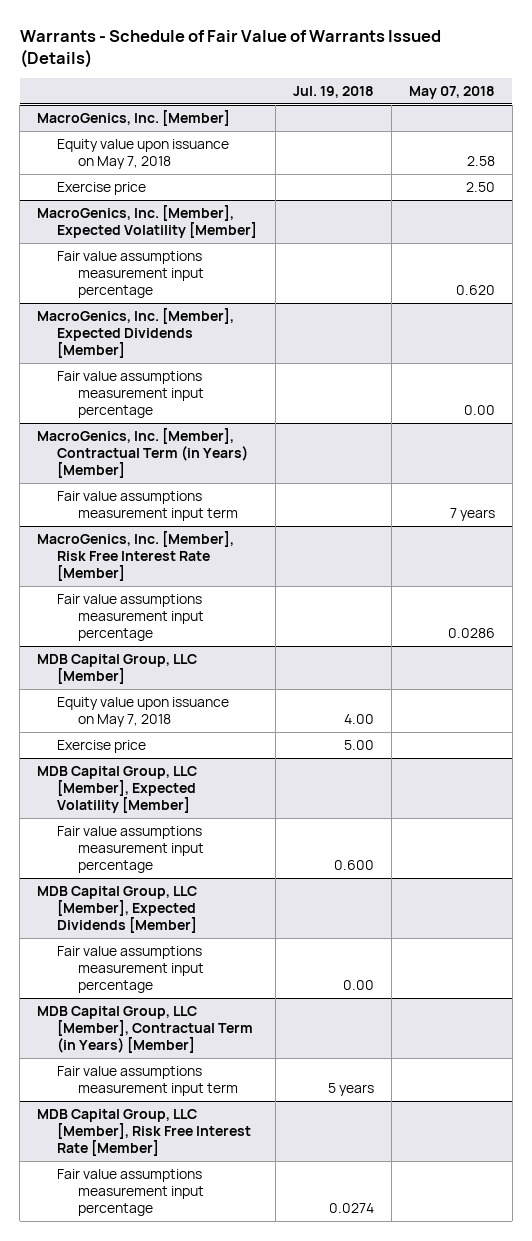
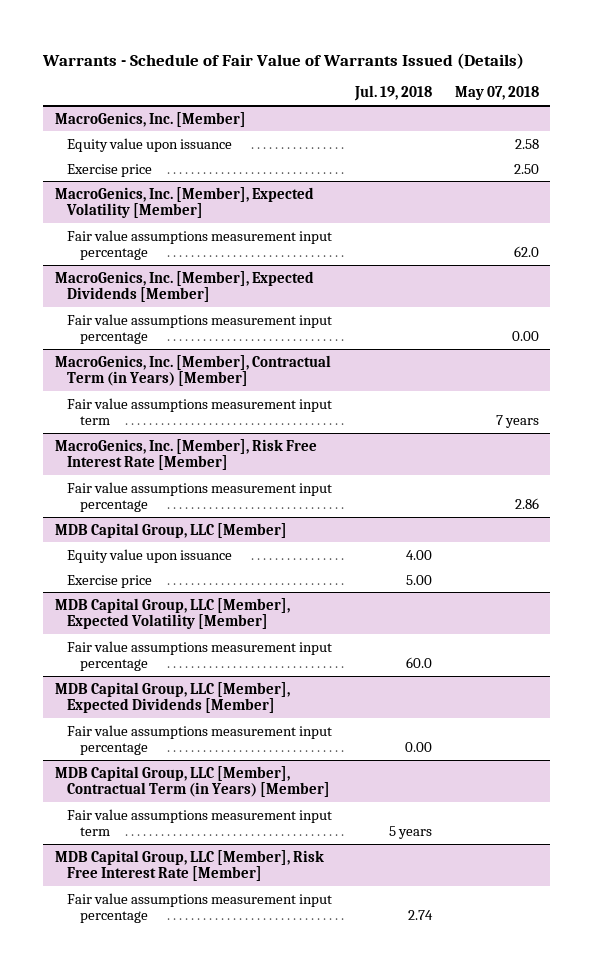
[57,139,230,170] Equity value upon issuance on May 7, 2018 -> [67,137,233,152] Equity value upon issuance
[455,284,495,295] 0.620 -> [513,246,539,258] 62.0
[447,627,495,638] 0.0286 -> [514,498,539,510] 2.86
[57,697,230,728] Equity value upon issuance on May 7, 2018 -> [67,548,233,563] Equity value upon issuance
[333,859,374,870] 0.600 -> [406,657,433,669] 60.0
[328,1202,374,1213] 0.0274 -> [408,910,434,921] 2.74

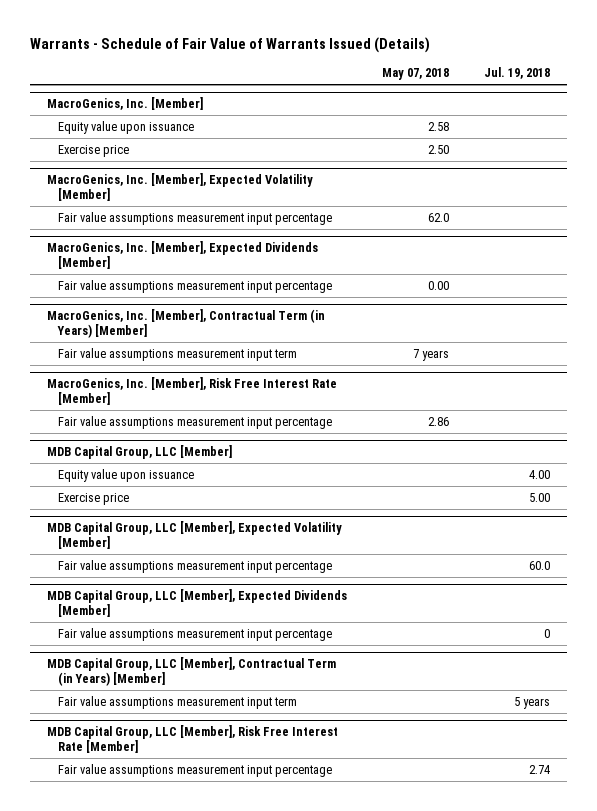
[405,742,433,753] 0.00 -> [543,628,550,638] 0

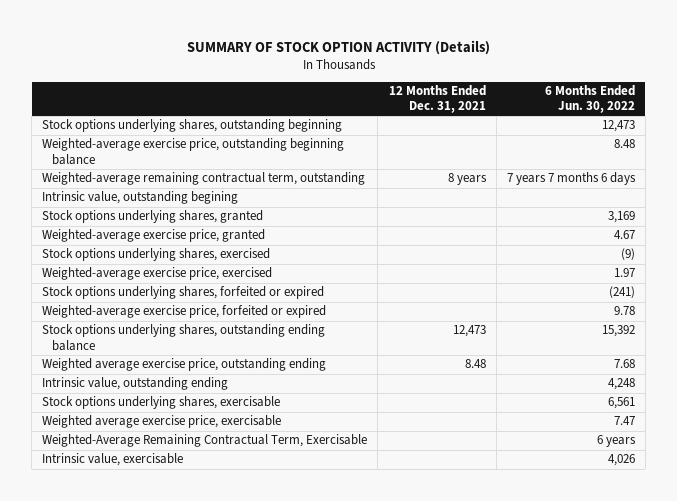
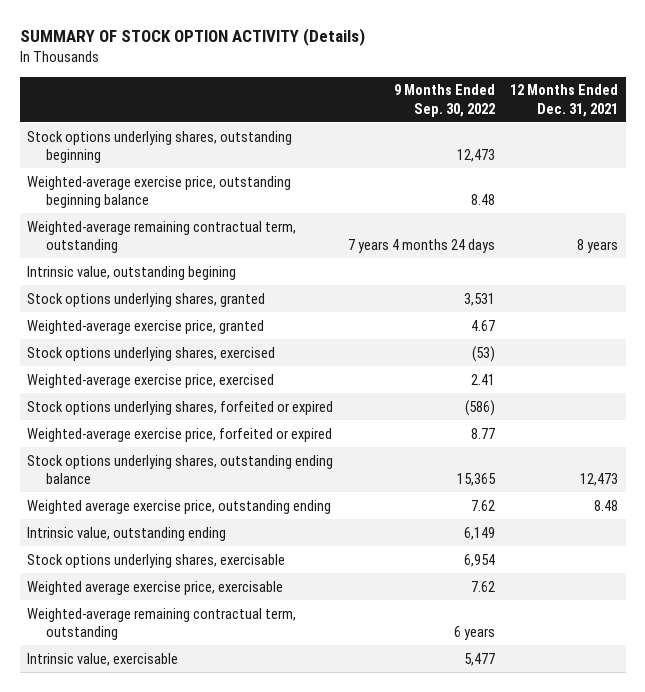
[544,85,635,114] 6 Months Ended Jun. 30, 2022 -> none
none -> [394,84,496,117] 9 Months Ended Sep. 30, 2022
[42,434,368,448] Weighted-Average Remaining Contractual Term, Exercisable -> [27,607,297,640] Weighted-average remaining contractual term, outstanding

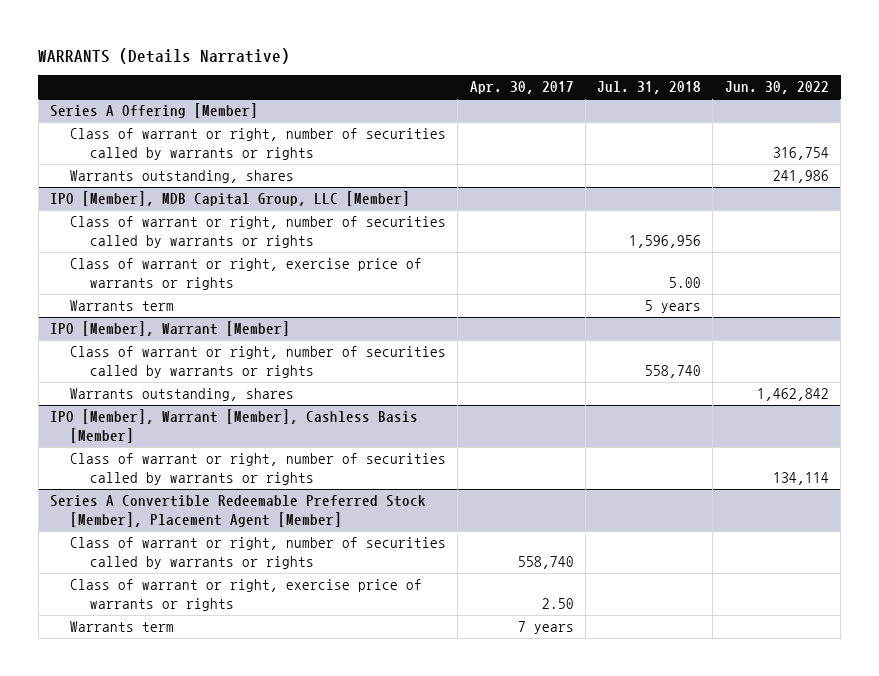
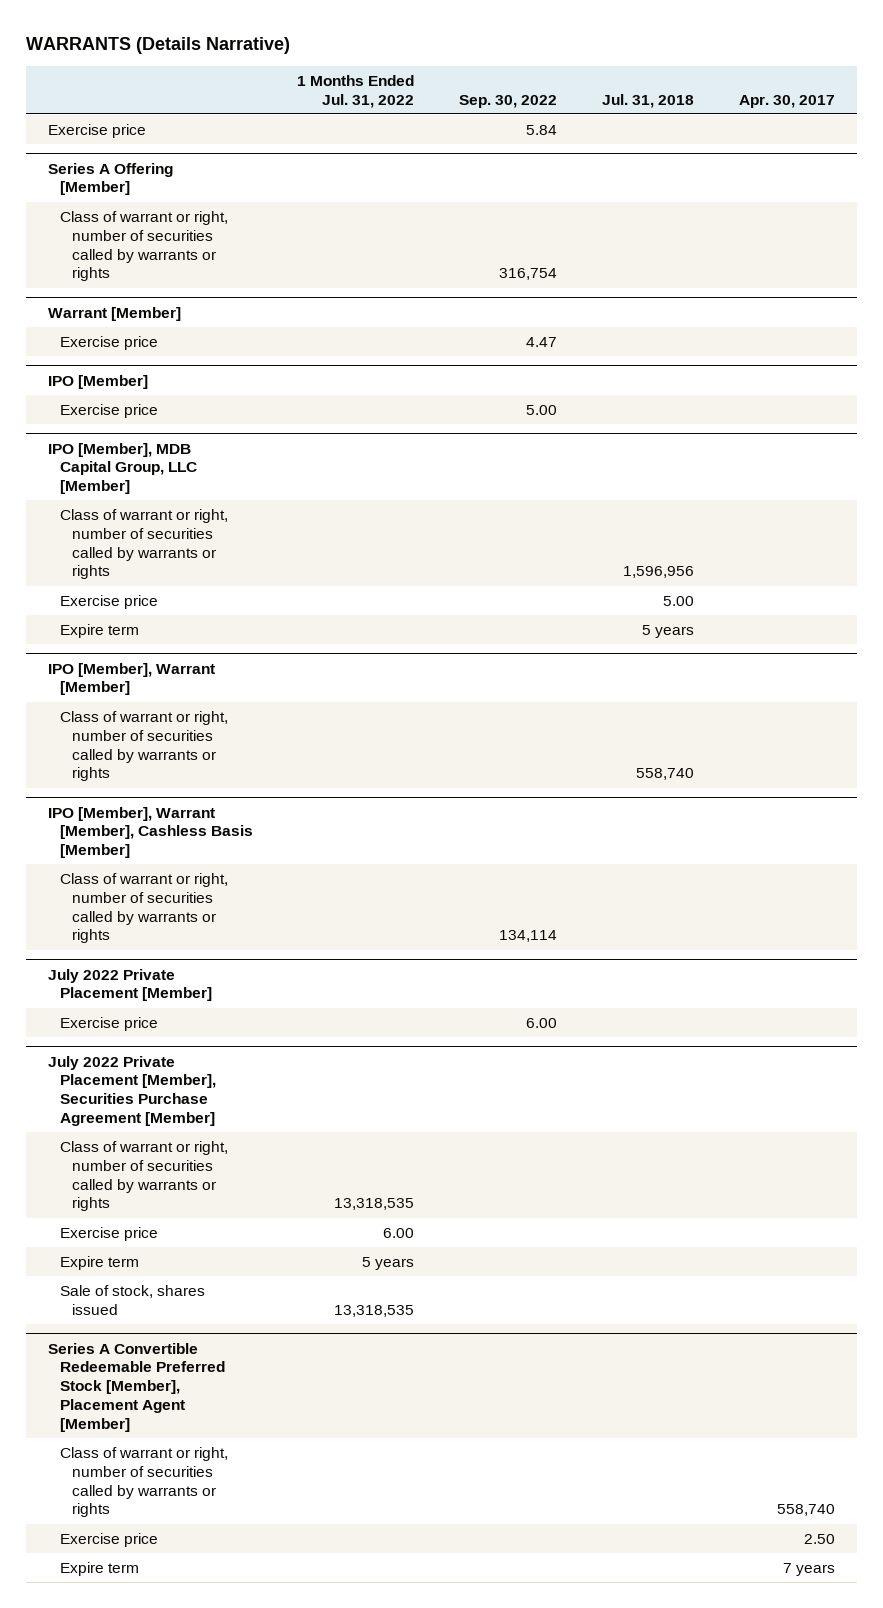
[724,81,829,95] Jun. 30, 2022 -> none
none -> [297,74,415,108] 1 Months Ended Jul. 31, 2022
none -> [459,94,558,108] Sep. 30, 2022
none -> [47,124,146,139] Exercise price
[70,170,295,184] Warrants outstanding, shares -> none
none -> [47,306,181,321] Warrant [Member]
none -> [59,336,158,351] Exercise price
none -> [47,374,148,389] IPO [Member]
none -> [59,404,158,419] Exercise price
[70,258,423,291] Class of warrant or right, exercise price of warrants or rights -> [59,595,158,610] Exercise price
[70,300,175,312] Warrants term -> [59,624,139,639] Expire term
[70,388,295,402] Warrants outstanding, shares -> none
none -> [47,968,212,1002] July 2022 Private Placement [Member]
none -> [59,1017,158,1032] Exercise price
none -> [47,1055,216,1126] July 2022 Private Placement [Member], Securities Purchase Agreement [Member]
none -> [59,1141,228,1212] Class of warrant or right, number of securities called by warrants or rights
none -> [59,1227,158,1242] Exercise price
none -> [59,1256,139,1271] Expire term
none -> [59,1285,205,1315] Sale of stock, shares issued
[70,579,423,612] Class of warrant or right, exercise price of warrants or rights -> [59,1533,158,1548] Exercise price
[70,621,175,633] Warrants term -> [59,1562,139,1577] Expire term

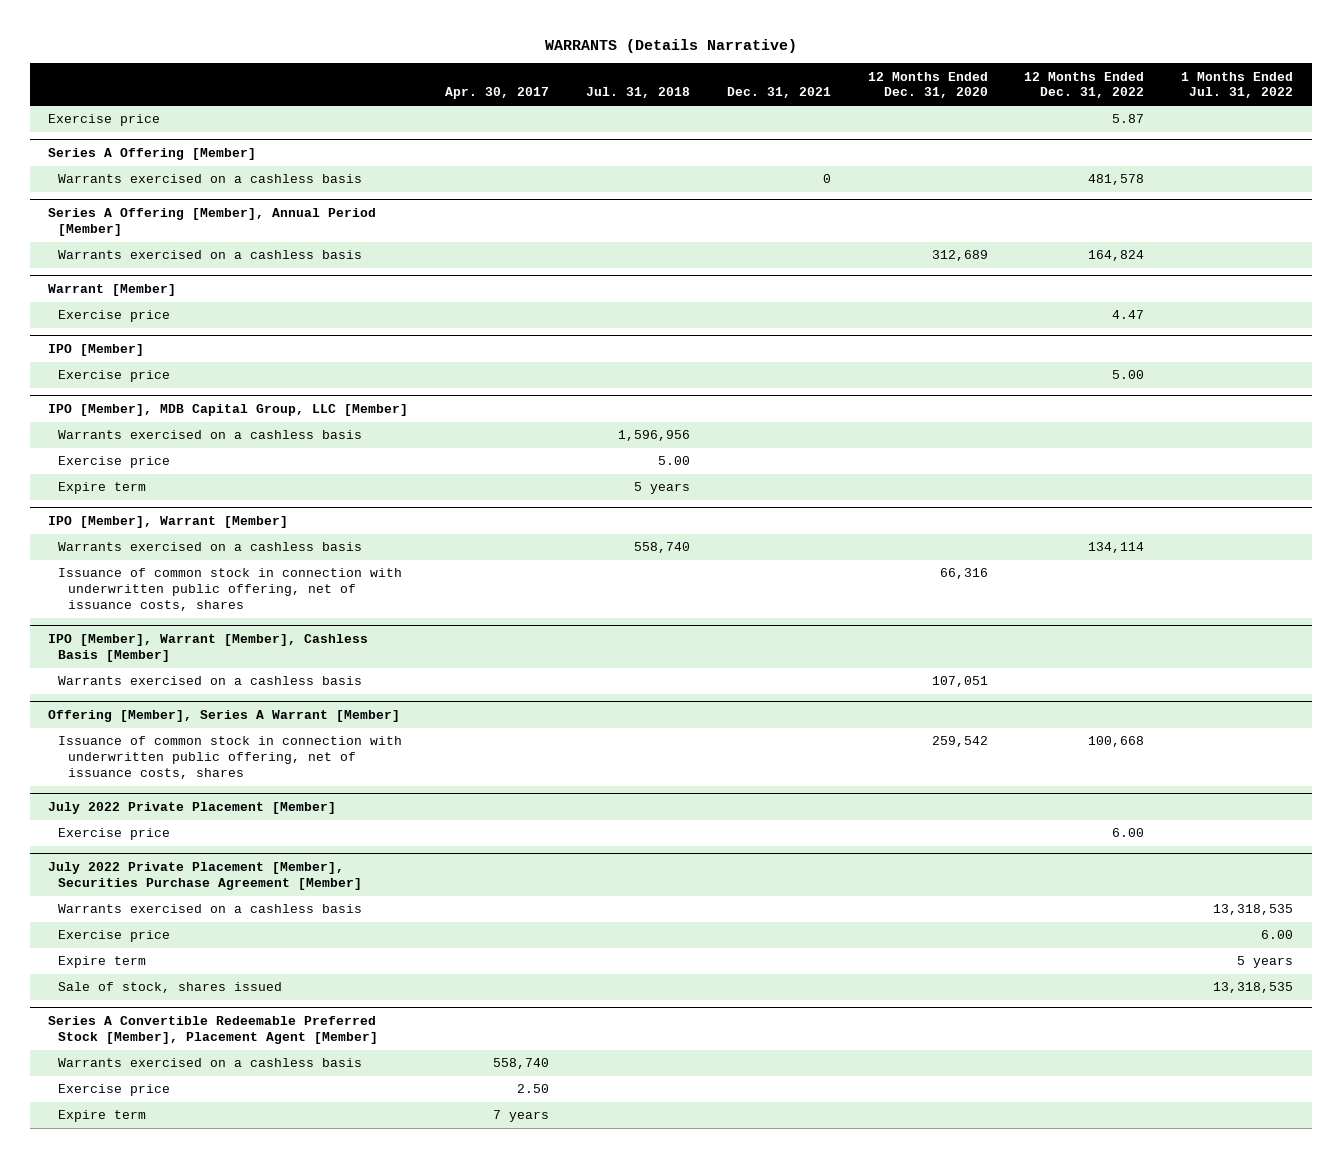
[459,94,558,108] Sep. 30, 2022 -> none
none -> [726,87,831,99] Dec. 31, 2021
none -> [867,71,988,99] 12 Months Ended Dec. 31, 2020
none -> [1024,71,1145,99] 12 Months Ended Dec. 31, 2022
[59,211,228,282] Class of warrant or right, number of securities called by warrants or rights -> [58,174,363,184] Warrants exercised on a cashless basis
none -> [48,208,377,236] Series A Offering [Member], Annual Period [Member]
none -> [58,250,363,260] Warrants exercised on a cashless basis
[59,509,228,580] Class of warrant or right, number of securities called by warrants or rights -> [58,430,363,440] Warrants exercised on a cashless basis
[59,711,228,782] Class of warrant or right, number of securities called by warrants or rights -> [58,542,363,552] Warrants exercised on a cashless basis
none -> [58,568,403,611] Issuance of common stock in connection with underwritten public offering, net of issuance costs, shares
[59,873,228,944] Class of warrant or right, number of securities called by warrants or rights -> [58,676,363,686] Warrants exercised on a cashless basis
none -> [48,710,401,723] Offering [Member], Series A Warrant [Member]
none -> [58,736,403,779] Issuance of common stock in connection with underwritten public offering, net of issuance costs, shares
[59,1141,228,1212] Class of warrant or right, number of securities called by warrants or rights -> [58,904,363,914] Warrants exercised on a cashless basis
[59,1447,228,1518] Class of warrant or right, number of securities called by warrants or rights -> [58,1058,363,1068] Warrants exercised on a cashless basis

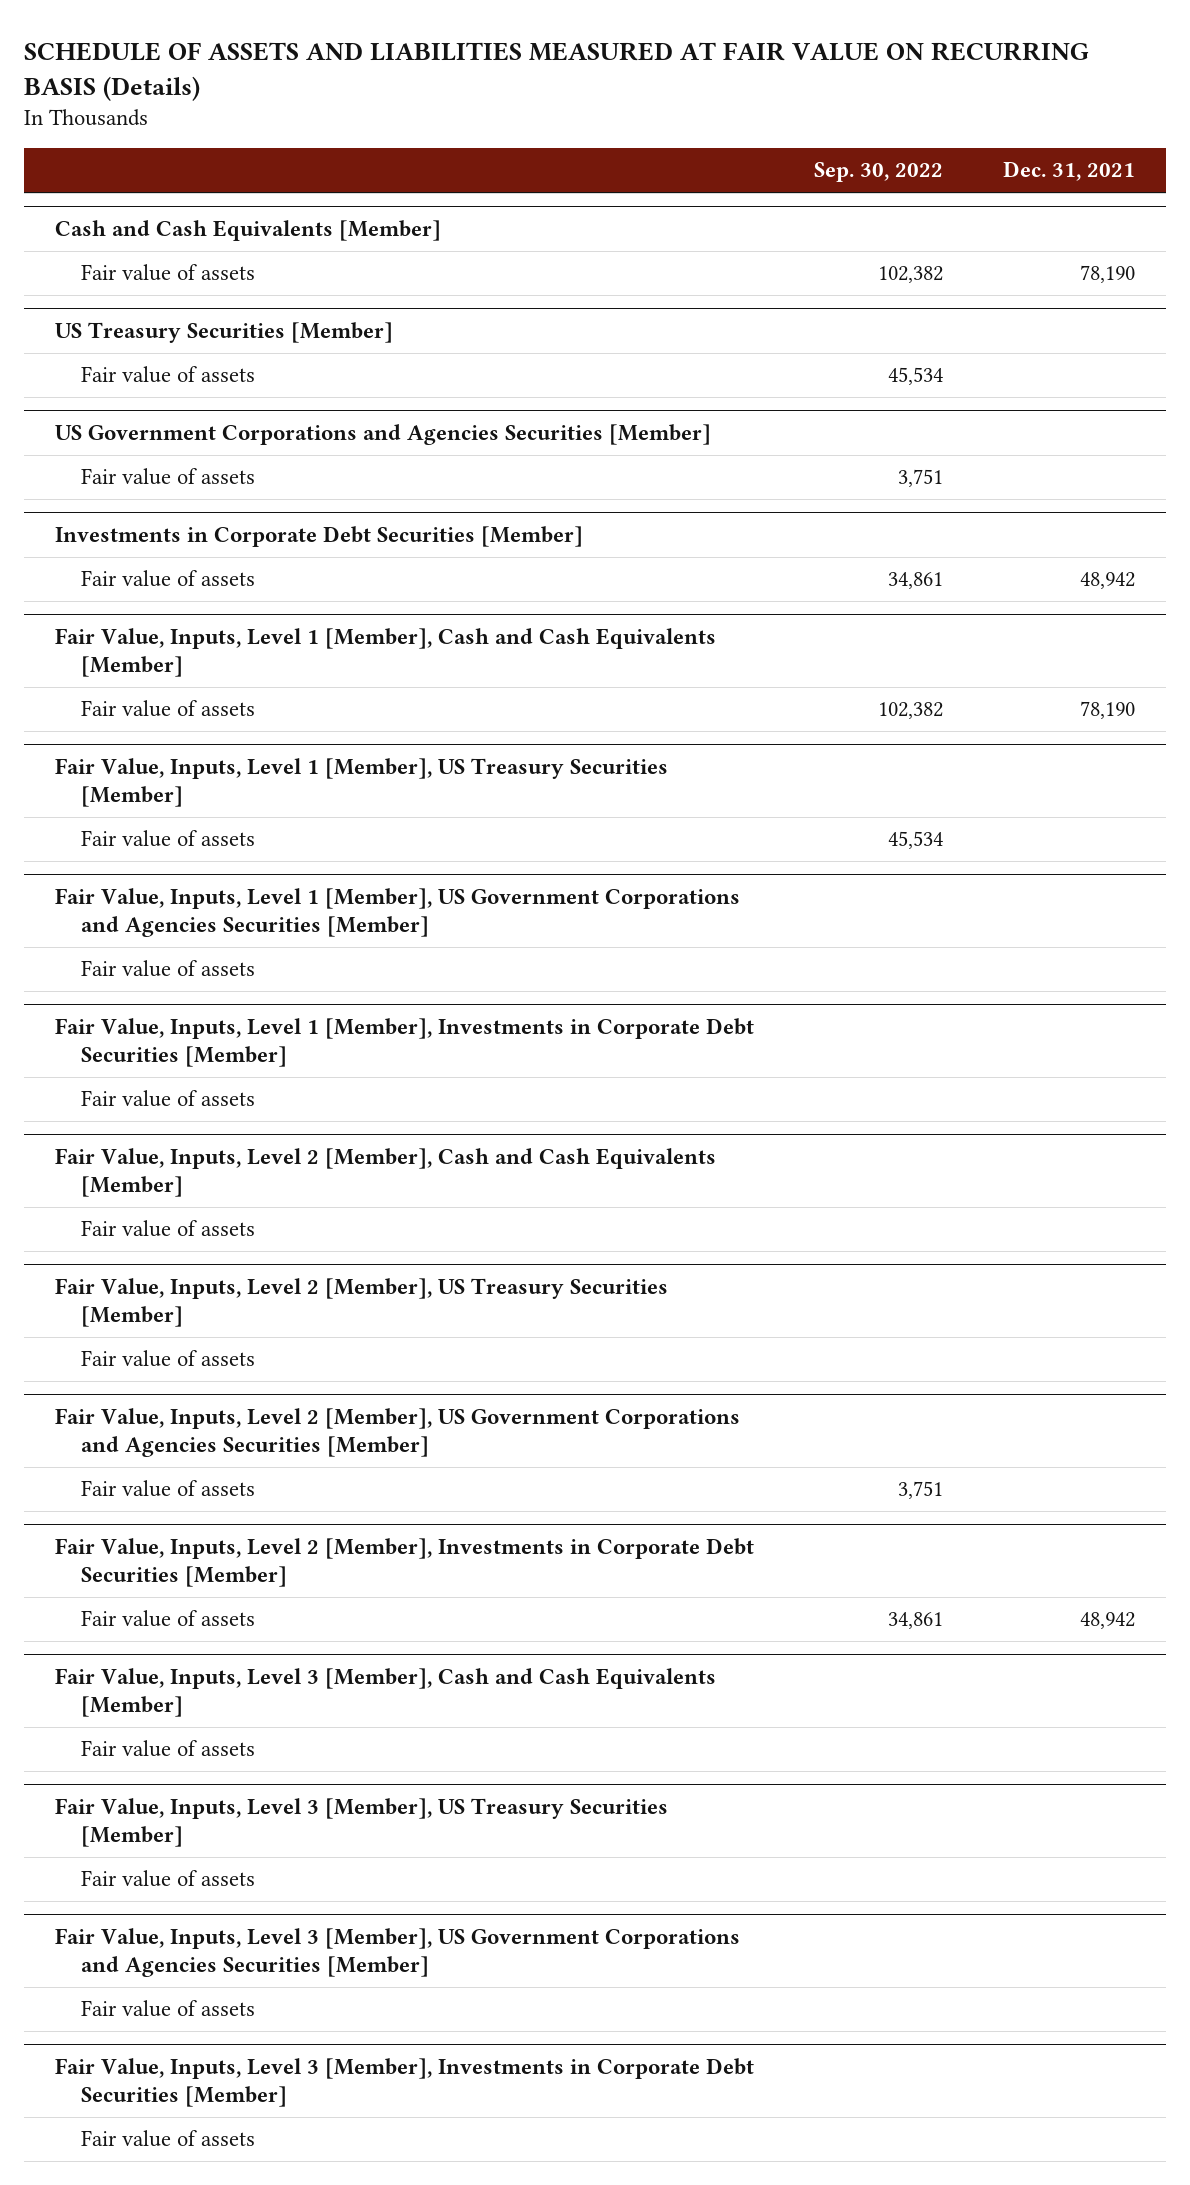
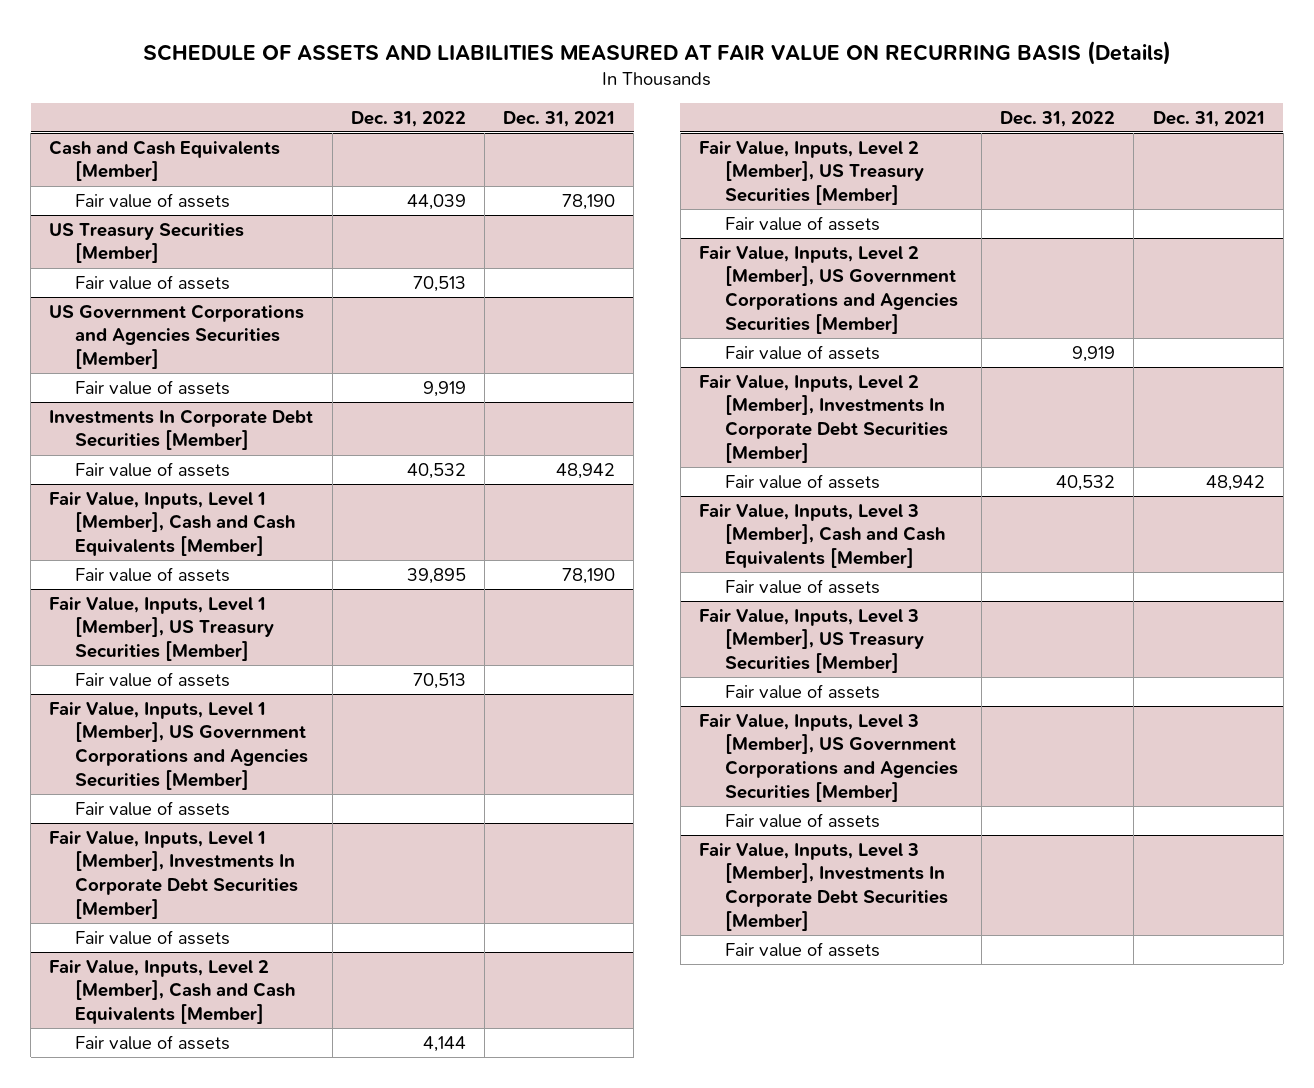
[814,162,944,183] Sep. 30, 2022 -> none
none -> [350,110,466,127] Dec. 31, 2022
[54,526,583,548] Investments in Corporate Debt Securities [Member] -> [49,408,314,451] Investments In Corporate Debt Securities [Member]
[54,1018,754,1068] Fair Value, Inputs, Level 1 [Member], Investments in Corporate Debt Securities [Member] -> [49,830,299,919] Fair Value, Inputs, Level 1 [Member], Investments In Corporate Debt Securities [Member]
[54,1538,754,1588] Fair Value, Inputs, Level 2 [Member], Investments in Corporate Debt Securities [Member] -> [698,374,948,463] Fair Value, Inputs, Level 2 [Member], Investments In Corporate Debt Securities [Member]
[54,2058,754,2108] Fair Value, Inputs, Level 3 [Member], Investments in Corporate Debt Securities [Member] -> [698,842,948,931] Fair Value, Inputs, Level 3 [Member], Investments In Corporate Debt Securities [Member]

